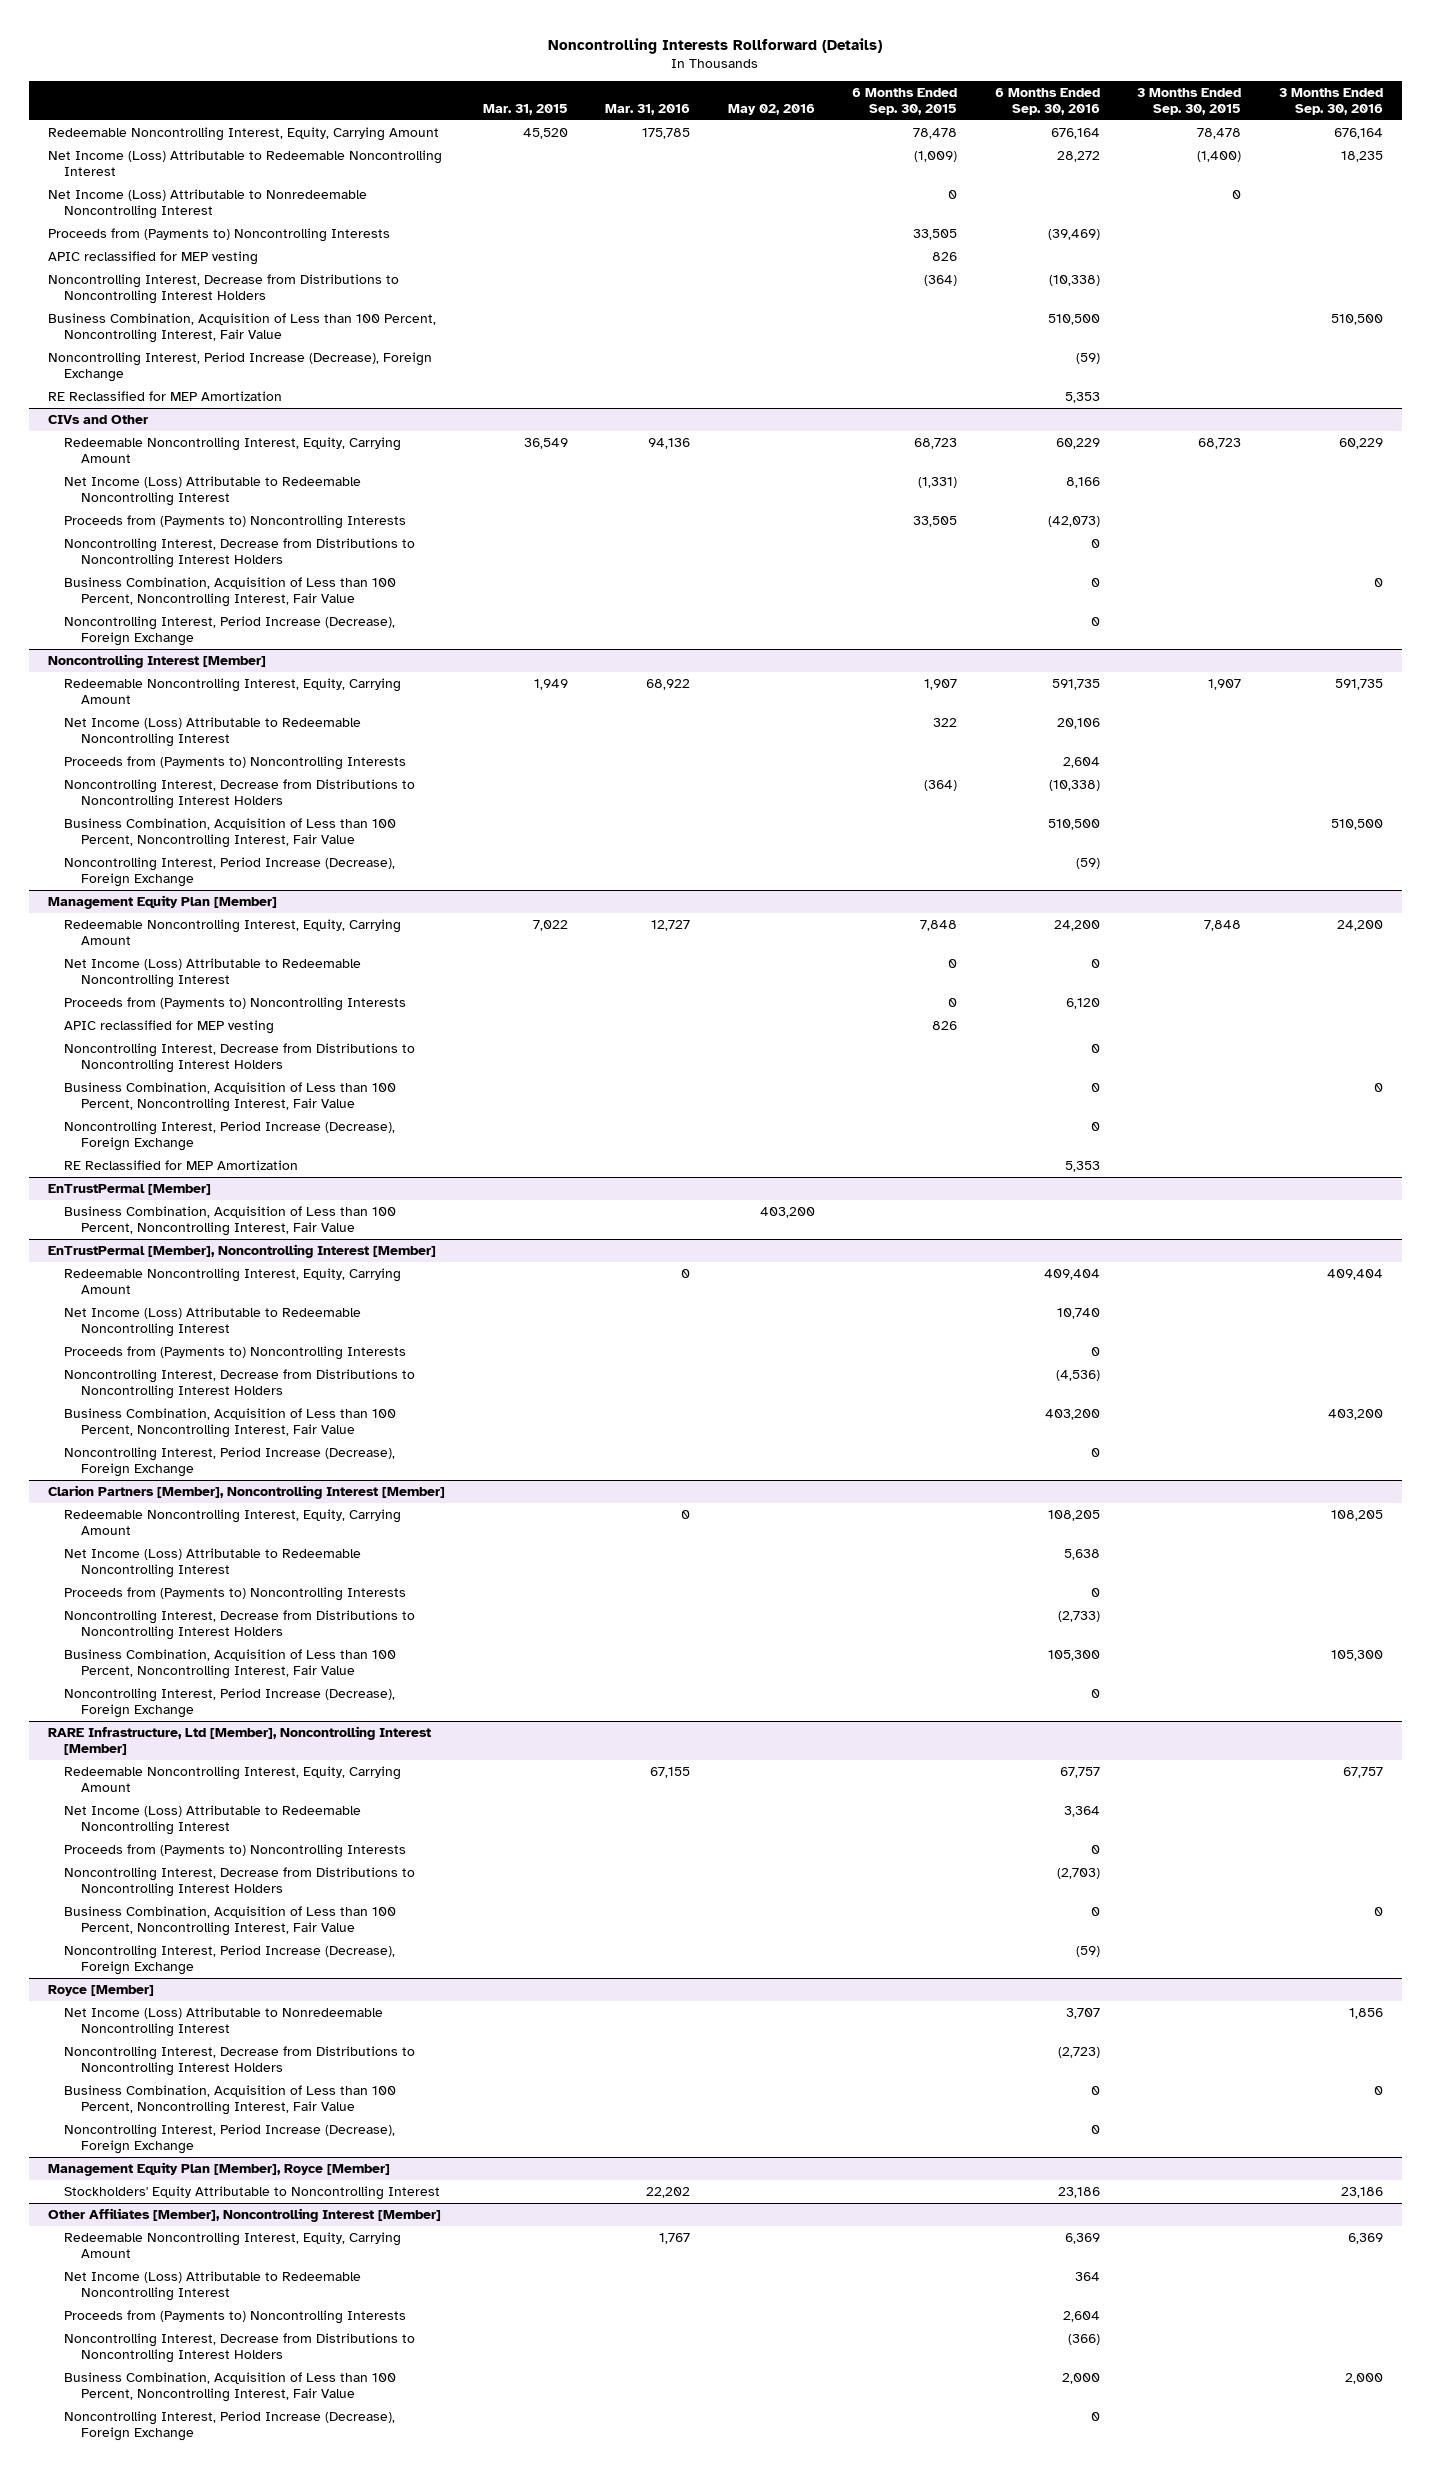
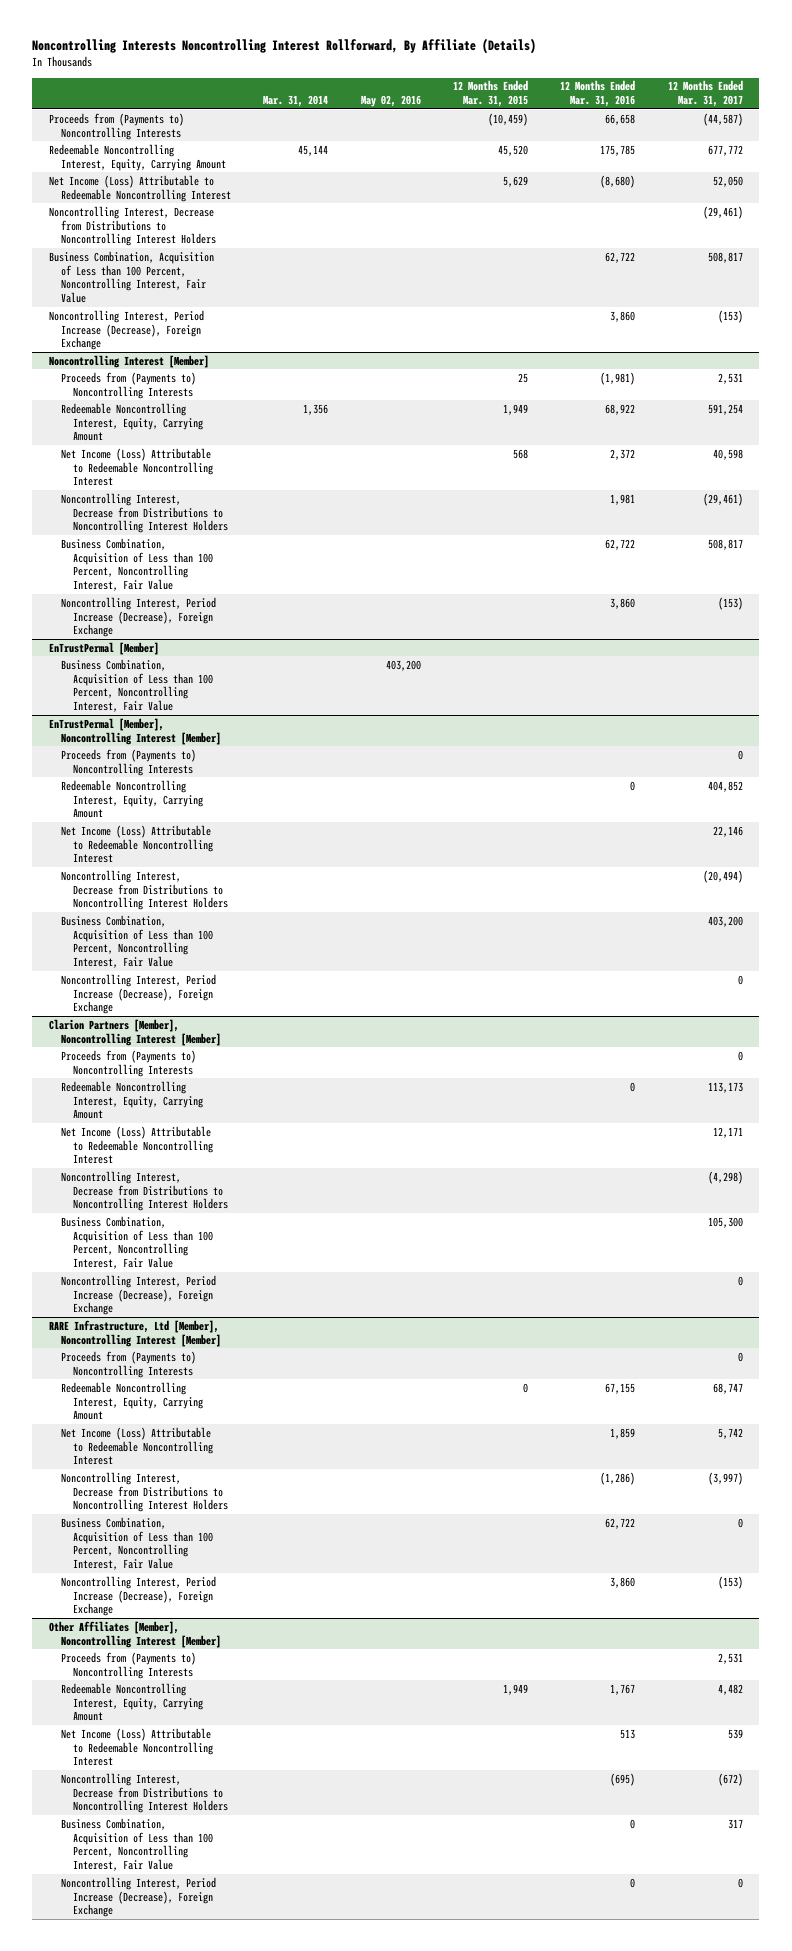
[548,37,883,54] Noncontrolling Interests Rollforward (Details) -> [32,38,537,55] Noncontrolling Interests Noncontrolling Interest Rollforward, By Affiliate (Details)
[482,103,568,115] Mar. 31, 2015 -> none
[605,103,691,115] Mar. 31, 2016 -> none
[852,87,958,115] 6 Months Ended Sep. 30, 2015 -> none
[994,87,1100,115] 6 Months Ended Sep. 30, 2016 -> none
[1137,87,1242,115] 3 Months Ended Sep. 30, 2015 -> none
[1278,87,1383,115] 3 Months Ended Sep. 30, 2016 -> none
none -> [263,95,329,108] Mar. 31, 2014
none -> [453,80,529,108] 12 Months Ended Mar. 31, 2015
none -> [560,80,636,108] 12 Months Ended Mar. 31, 2016
none -> [667,80,743,108] 12 Months Ended Mar. 31, 2017
[48,227,391,242] Proceeds from (Payments to) Noncontrolling Interests -> [48,112,184,140] Proceeds from (Payments to) Noncontrolling Interests
[48,188,368,219] Net Income (Loss) Attributable to Nonredeemable Noncontrolling Interest -> none
[48,250,259,265] APIC reclassified for MEP vesting -> none
[48,390,283,401] RE Reclassified for MEP Amortization -> none
[48,414,149,424] CIVs and Other -> none
[64,436,402,463] Redeemable Noncontrolling Interest, Equity, Carrying Amount -> none
[64,475,362,506] Net Income (Loss) Attributable to Redeemable Noncontrolling Interest -> none
[64,514,407,529] Proceeds from (Payments to) Noncontrolling Interests -> none
[64,537,416,568] Noncontrolling Interest, Decrease from Distributions to Noncontrolling Interest Holders -> none
[64,576,397,607] Business Combination, Acquisition of Less than 100 Percent, Noncontrolling Interest, Fair Value -> none
[64,615,396,646] Noncontrolling Interest, Period Increase (Decrease), Foreign Exchange -> none
[64,755,407,770] Proceeds from (Payments to) Noncontrolling Interests -> [60,371,196,399] Proceeds from (Payments to) Noncontrolling Interests
[48,894,278,909] Management Equity Plan [Member] -> none
[64,918,402,945] Redeemable Noncontrolling Interest, Equity, Carrying Amount -> none
[64,957,362,988] Net Income (Loss) Attributable to Redeemable Noncontrolling Interest -> none
[64,996,407,1011] Proceeds from (Payments to) Noncontrolling Interests -> none
[64,1019,275,1034] APIC reclassified for MEP vesting -> none
[64,1042,416,1073] Noncontrolling Interest, Decrease from Distributions to Noncontrolling Interest Holders -> none
[64,1081,397,1112] Business Combination, Acquisition of Less than 100 Percent, Noncontrolling Interest, Fair Value -> none
[64,1120,396,1151] Noncontrolling Interest, Period Increase (Decrease), Foreign Exchange -> none
[64,1159,299,1170] RE Reclassified for MEP Amortization -> none
[64,1345,407,1360] Proceeds from (Payments to) Noncontrolling Interests -> [60,748,196,776] Proceeds from (Payments to) Noncontrolling Interests
[64,1586,407,1601] Proceeds from (Payments to) Noncontrolling Interests -> [60,1049,196,1077] Proceeds from (Payments to) Noncontrolling Interests
[64,1843,407,1858] Proceeds from (Payments to) Noncontrolling Interests -> [60,1350,196,1378] Proceeds from (Payments to) Noncontrolling Interests
[48,1984,155,1996] Royce [Member] -> none
[64,2006,384,2037] Net Income (Loss) Attributable to Nonredeemable Noncontrolling Interest -> none
[64,2045,416,2076] Noncontrolling Interest, Decrease from Distributions to Noncontrolling Interest Holders -> none
[64,2084,397,2115] Business Combination, Acquisition of Less than 100 Percent, Noncontrolling Interest, Fair Value -> none
[64,2123,396,2154] Noncontrolling Interest, Period Increase (Decrease), Foreign Exchange -> none
[48,2161,391,2176] Management Equity Plan [Member], Royce [Member] -> none
[64,2185,441,2200] Stockholders' Equity Attributable to Noncontrolling Interest -> none
[64,2309,407,2324] Proceeds from (Payments to) Noncontrolling Interests -> [60,1651,196,1679] Proceeds from (Payments to) Noncontrolling Interests

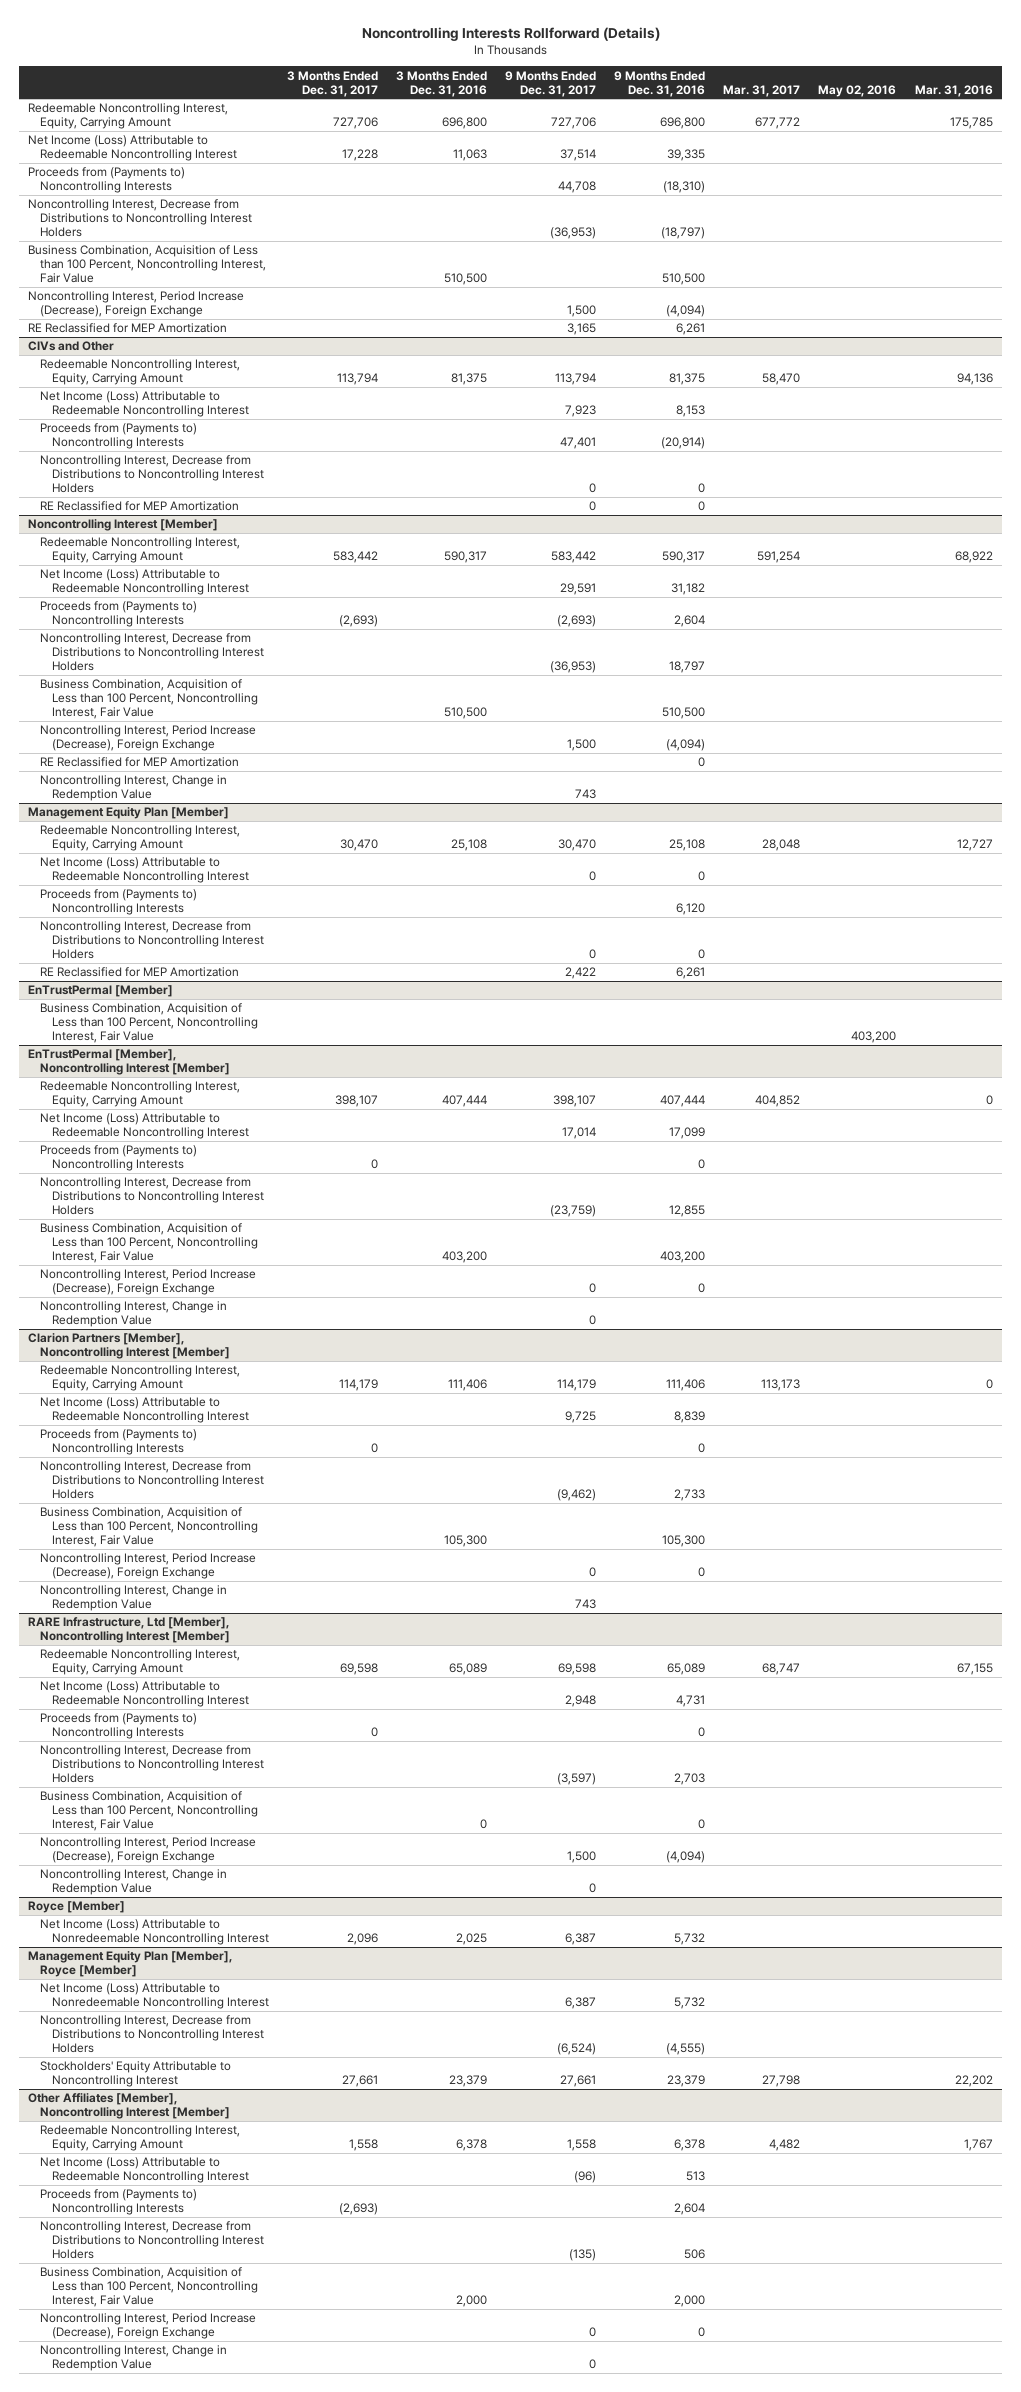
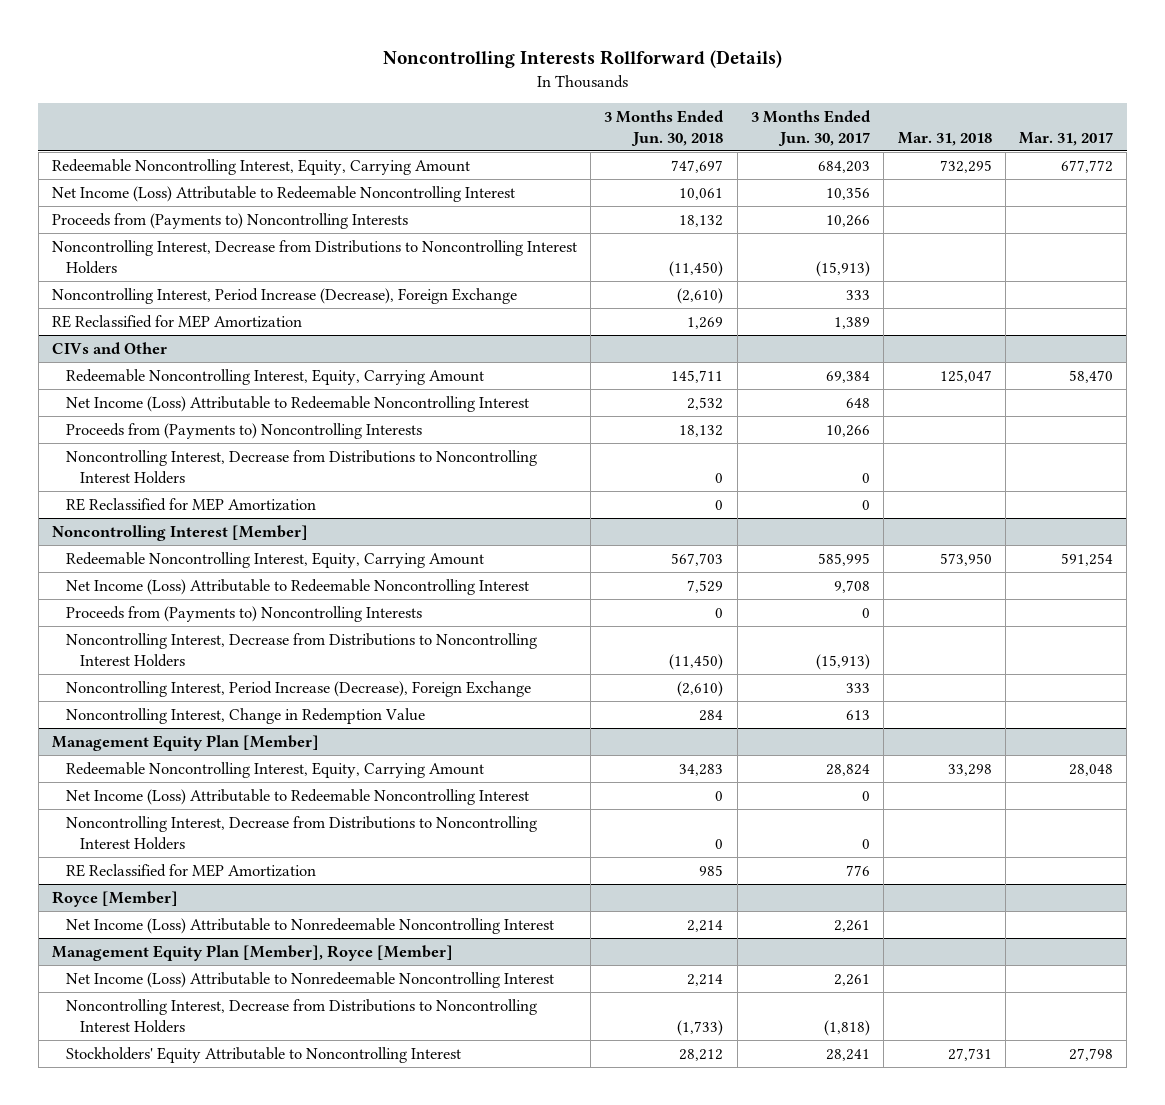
[287,70,379,97] 3 Months Ended Dec. 31, 2017 -> none
[396,70,488,97] 3 Months Ended Dec. 31, 2016 -> none
[505,70,597,97] 9 Months Ended Dec. 31, 2017 -> none
[614,70,706,97] 9 Months Ended Dec. 31, 2016 -> none
[818,84,897,97] May 02, 2016 -> none
[914,84,993,97] Mar. 31, 2016 -> none
none -> [604,109,725,146] 3 Months Ended Jun. 30, 2018
none -> [751,109,872,146] 3 Months Ended Jun. 30, 2017
none -> [897,131,992,146] Mar. 31, 2018
[28,245,267,284] Business Combination, Acquisition of Less than 100 Percent, Noncontrolling Interest, Fair Value -> none
[40,679,259,720] Business Combination, Acquisition of Less than 100 Percent, Noncontrolling Interest, Fair Value -> none
[40,757,240,768] RE Reclassified for MEP Amortization -> none
[40,889,198,916] Proceeds from (Payments to) Noncontrolling Interests -> none
[28,985,174,998] EnTrustPermal [Member] -> none
[40,1003,259,1044] Business Combination, Acquisition of Less than 100 Percent, Noncontrolling Interest, Fair Value -> none
[28,1049,231,1076] EnTrustPermal [Member], Noncontrolling Interest [Member] -> none
[40,1081,241,1108] Redeemable Noncontrolling Interest, Equity, Carrying Amount -> none
[40,1113,250,1140] Net Income (Loss) Attributable to Redeemable Noncontrolling Interest -> none
[40,1145,198,1172] Proceeds from (Payments to) Noncontrolling Interests -> none
[40,1177,265,1216] Noncontrolling Interest, Decrease from Distributions to Noncontrolling Interest Holders -> none
[40,1223,259,1264] Business Combination, Acquisition of Less than 100 Percent, Noncontrolling Interest, Fair Value -> none
[40,1269,257,1296] Noncontrolling Interest, Period Increase (Decrease), Foreign Exchange -> none
[40,1301,228,1328] Noncontrolling Interest, Change in Redemption Value -> none
[28,1333,231,1360] Clarion Partners [Member], Noncontrolling Interest [Member] -> none
[40,1365,241,1392] Redeemable Noncontrolling Interest, Equity, Carrying Amount -> none
[40,1397,250,1424] Net Income (Loss) Attributable to Redeemable Noncontrolling Interest -> none
[40,1429,198,1456] Proceeds from (Payments to) Noncontrolling Interests -> none
[40,1461,265,1500] Noncontrolling Interest, Decrease from Distributions to Noncontrolling Interest Holders -> none
[40,1507,259,1548] Business Combination, Acquisition of Less than 100 Percent, Noncontrolling Interest, Fair Value -> none
[40,1553,257,1580] Noncontrolling Interest, Period Increase (Decrease), Foreign Exchange -> none
[40,1585,228,1612] Noncontrolling Interest, Change in Redemption Value -> none
[28,1617,231,1644] RARE Infrastructure, Ltd [Member], Noncontrolling Interest [Member] -> none
[40,1649,241,1676] Redeemable Noncontrolling Interest, Equity, Carrying Amount -> none
[40,1681,250,1708] Net Income (Loss) Attributable to Redeemable Noncontrolling Interest -> none
[40,1713,198,1740] Proceeds from (Payments to) Noncontrolling Interests -> none
[40,1745,265,1784] Noncontrolling Interest, Decrease from Distributions to Noncontrolling Interest Holders -> none
[40,1791,259,1832] Business Combination, Acquisition of Less than 100 Percent, Noncontrolling Interest, Fair Value -> none
[40,1837,257,1864] Noncontrolling Interest, Period Increase (Decrease), Foreign Exchange -> none
[40,1869,228,1896] Noncontrolling Interest, Change in Redemption Value -> none
[28,2093,231,2120] Other Affiliates [Member], Noncontrolling Interest [Member] -> none
[40,2125,241,2152] Redeemable Noncontrolling Interest, Equity, Carrying Amount -> none
[40,2157,250,2184] Net Income (Loss) Attributable to Redeemable Noncontrolling Interest -> none
[40,2189,198,2216] Proceeds from (Payments to) Noncontrolling Interests -> none
[40,2221,265,2260] Noncontrolling Interest, Decrease from Distributions to Noncontrolling Interest Holders -> none
[40,2267,259,2308] Business Combination, Acquisition of Less than 100 Percent, Noncontrolling Interest, Fair Value -> none
[40,2313,257,2340] Noncontrolling Interest, Period Increase (Decrease), Foreign Exchange -> none
[40,2345,228,2372] Noncontrolling Interest, Change in Redemption Value -> none

